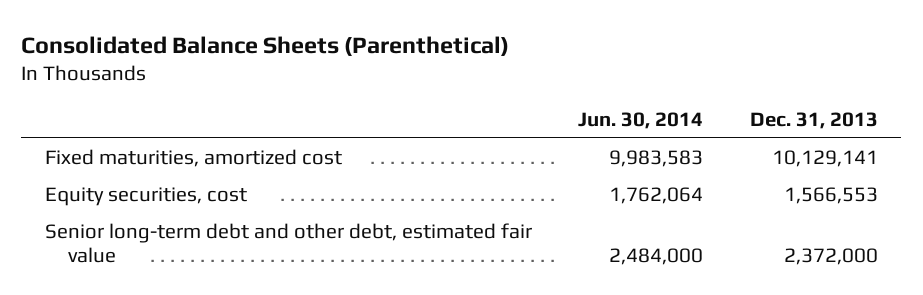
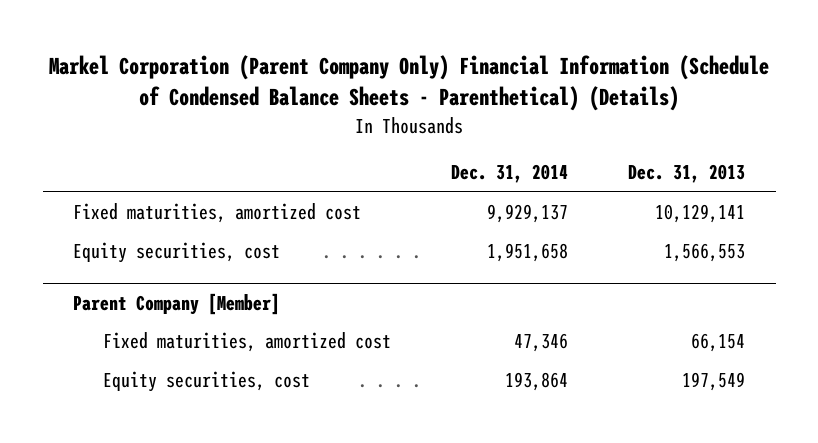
[21,35,510,56] Consolidated Balance Sheets (Parenthetical) -> [49,54,770,112] Markel Corporation (Parent Company Only) Financial Information (Schedule of Condensed Balance Sheets - Parenthetical) (Details)
[578,111,704,129] Jun. 30, 2014 -> none
none -> [451,164,569,184] Dec. 31, 2014
[44,223,532,263] Senior long-term debt and other debt, estimated fair value -> none
none -> [72,292,280,315] Parent Company [Member]
none -> [103,332,392,353] Fixed maturities, amortized cost
none -> [103,371,311,393] Equity securities, cost

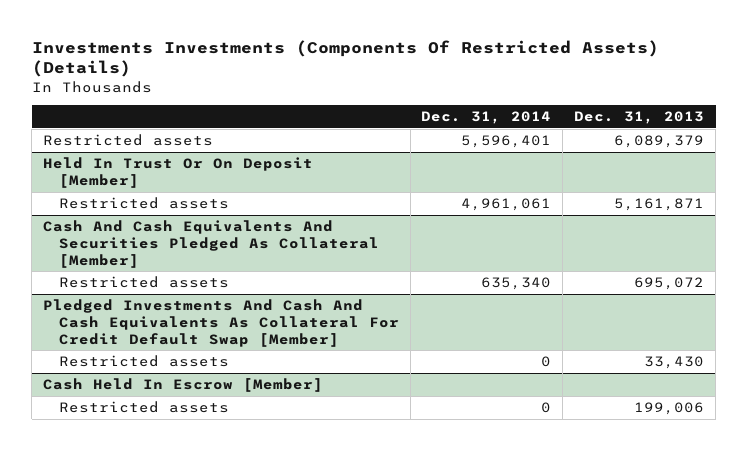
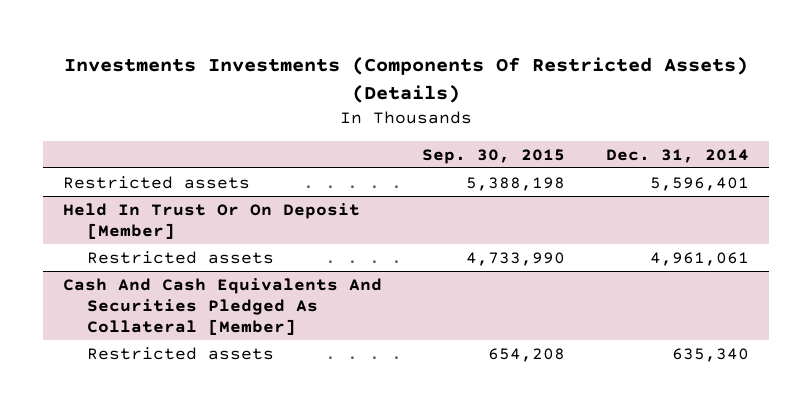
[574,111,705,125] Dec. 31, 2013 -> none
none -> [422,148,566,164] Sep. 30, 2015
[43,299,399,347] Pledged Investments And Cash And Cash Equivalents As Collateral For Credit Default Swap [Member] -> none
[58,355,229,368] Restricted assets -> none
[43,378,324,393] Cash Held In Escrow [Member] -> none
[58,401,229,414] Restricted assets -> none

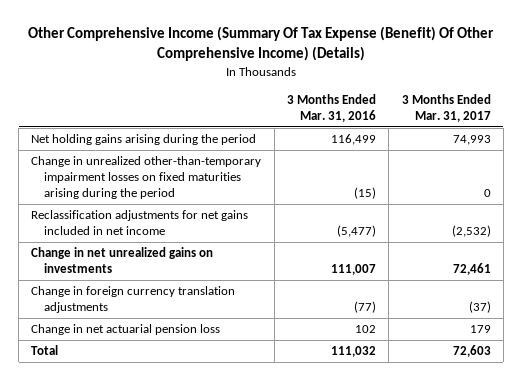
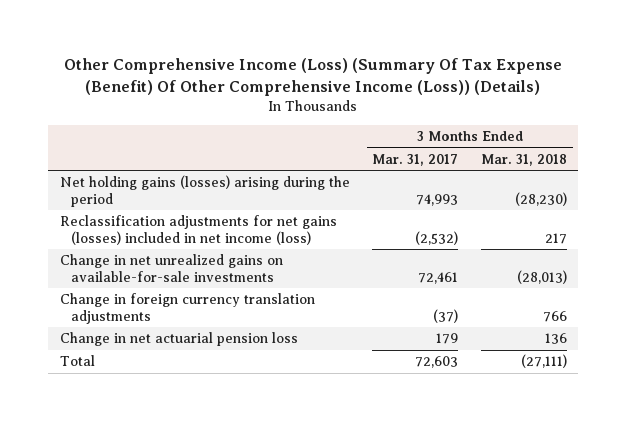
[27,26,494,62] Other Comprehensive Income (Summary Of Tax Expense (Benefit) Of Other Comprehensive Income) (Details) -> [64,58,563,96] Other Comprehensive Income (Loss) (Summary Of Tax Expense (Benefit) Of Other Comprehensive Income (Loss)) (Details)
[286,93,376,122] 3 Months Ended Mar. 31, 2016 -> none
none -> [480,153,567,166] Mar. 31, 2018
[31,156,262,200] Change in unrealized other-than-temporary impairment losses on fixed maturities arising during the period -> none
[31,134,257,146] Net holding gains arising during the period -> [59,175,350,207] Net holding gains (losses) arising during the period
[31,210,249,236] Reclassification adjustments for net gains included in net income -> [59,215,337,245] Reclassification adjustments for net gains (losses) included in net income (loss)
[31,247,214,274] Change in net unrealized gains on investments -> [59,254,283,282] Change in net unrealized gains on available-for-sale investments

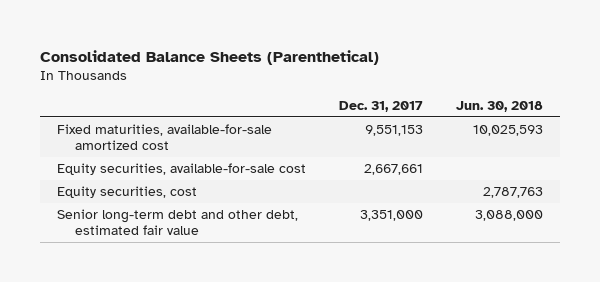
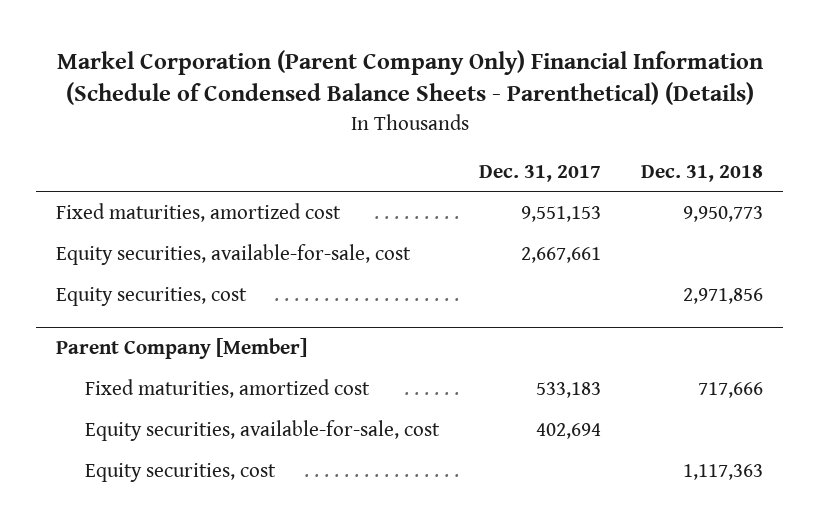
[40,49,380,65] Consolidated Balance Sheets (Parenthetical) -> [56,49,763,106] Markel Corporation (Parent Company Only) Financial Information (Schedule of Condensed Balance Sheets - Parenthetical) (Details)
[456,100,544,112] Jun. 30, 2018 -> none
none -> [641,164,764,182] Dec. 31, 2018
[56,124,272,151] Fixed maturities, available-for-sale amortized cost -> [56,202,342,222] Fixed maturities, amortized cost
[56,163,306,176] Equity securities, available-for-sale cost -> [56,243,412,265] Equity securities, available-for-sale, cost
[56,209,298,236] Senior long-term debt and other debt, estimated fair value -> none
none -> [56,338,308,360] Parent Company [Member]
none -> [84,378,370,398] Fixed maturities, amortized cost
none -> [84,419,440,441] Equity securities, available-for-sale, cost
none -> [84,462,276,482] Equity securities, cost

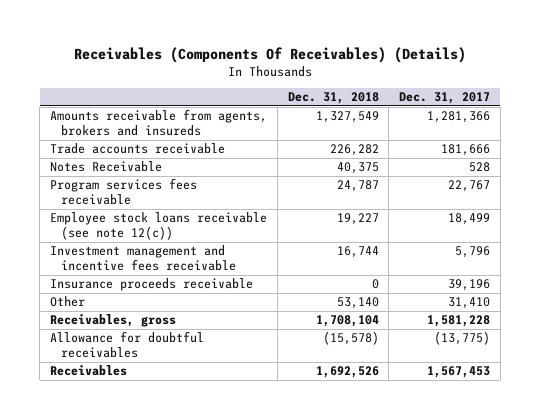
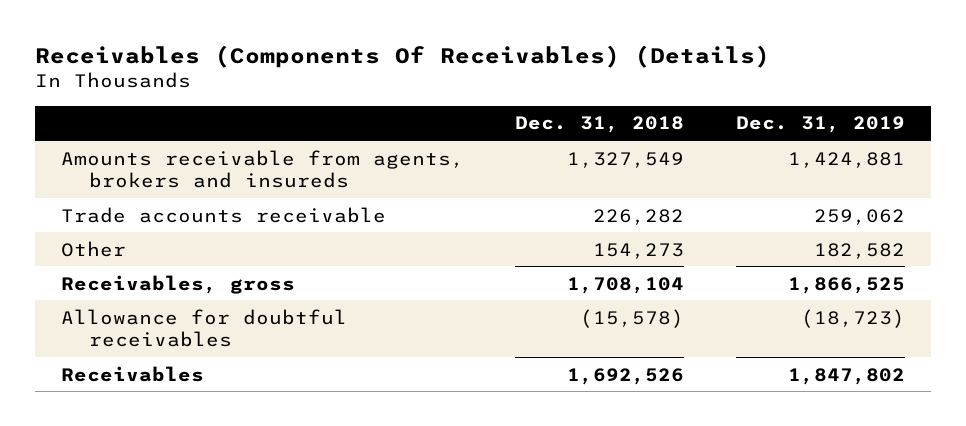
[399,92,491,105] Dec. 31, 2017 -> none
none -> [736,116,906,134] Dec. 31, 2019
[50,161,163,173] Notes Receivable -> none
[50,178,198,205] Program services fees receivable -> none
[50,212,268,240] Employee stock loans receivable (see note 12(c)) -> none
[50,245,237,271] Investment management and incentive fees receivable -> none
[50,278,254,292] Insurance proceeds receivable -> none
[336,297,379,310] 53,140 -> [593,242,685,259] 154,273

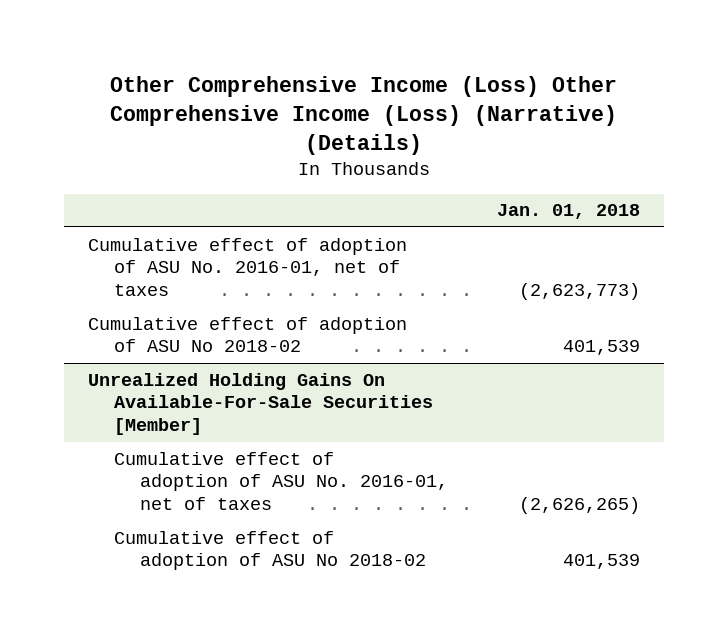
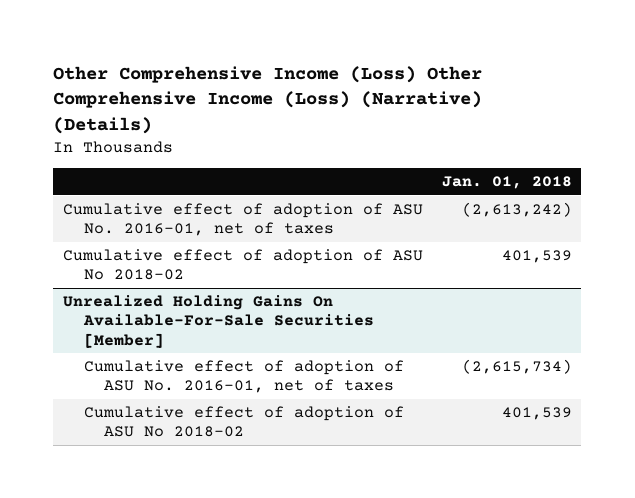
[518,283,640,301] (2,623,773) -> [461,201,572,217] (2,613,242)
[518,497,640,515] (2,626,265) -> [461,358,572,374] (2,615,734)

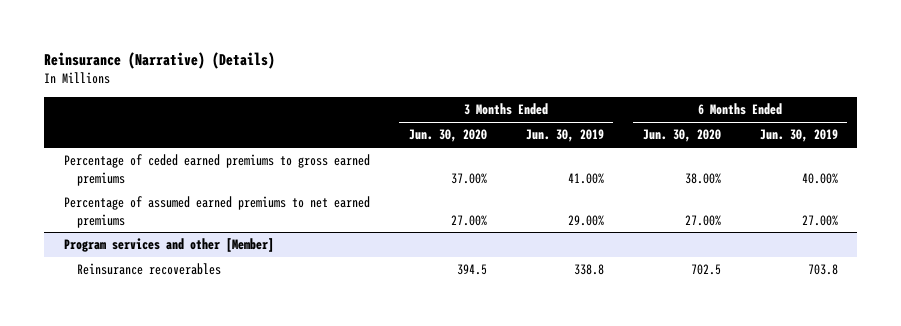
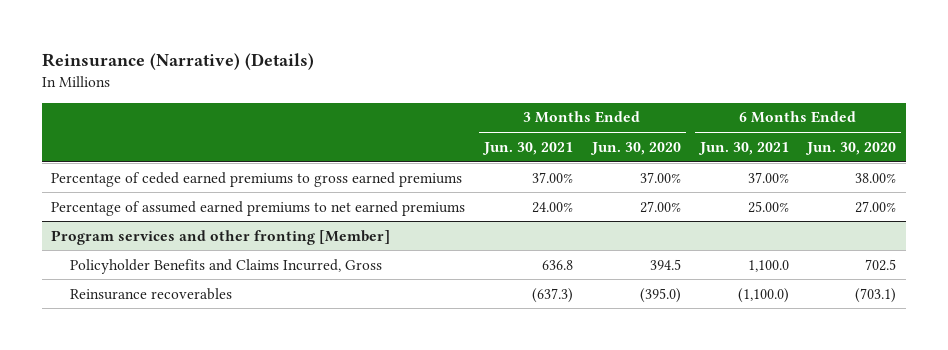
[525,129,604,143] Jun. 30, 2019 -> none
[759,129,838,143] Jun. 30, 2019 -> none
none -> [482,141,574,155] Jun. 30, 2021
none -> [697,141,789,155] Jun. 30, 2021
[63,238,274,253] Program services and other [Member] -> [51,229,391,245] Program services and other fronting [Member]
none -> [70,258,383,274] Policyholder Benefits and Claims Incurred, Gross
[456,264,487,276] 394.5 -> [639,287,681,303] (395.0)
[690,264,721,276] 702.5 -> [855,287,897,303] (703.1)

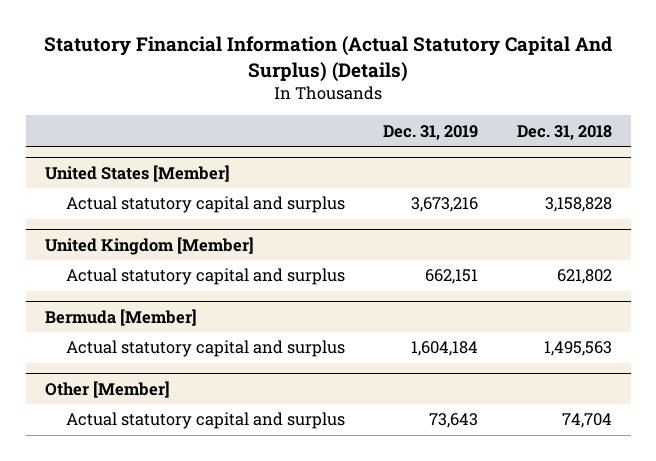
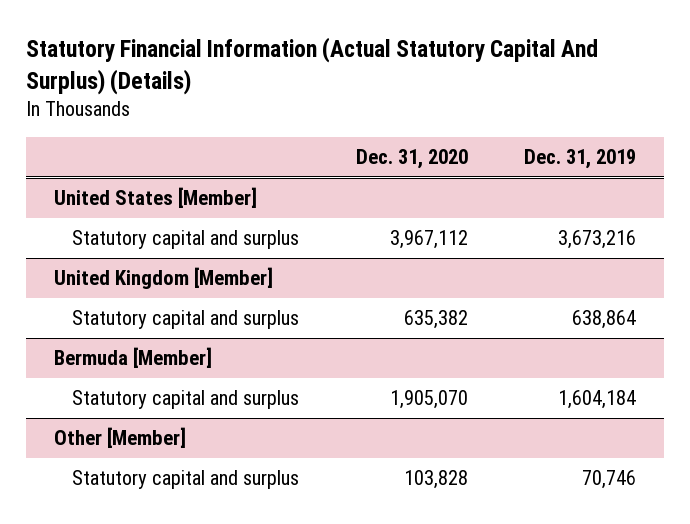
[516,124,612,140] Dec. 31, 2018 -> none
none -> [355,148,468,169] Dec. 31, 2020
[66,196,346,214] Actual statutory capital and surplus -> [72,230,300,250] Statutory capital and surplus
[66,268,346,286] Actual statutory capital and surplus -> [72,310,300,330] Statutory capital and surplus
[425,269,479,285] 662,151 -> [572,310,637,330] 638,864
[66,340,346,358] Actual statutory capital and surplus -> [72,390,300,410] Statutory capital and surplus
[66,412,346,430] Actual statutory capital and surplus -> [72,470,300,490] Statutory capital and surplus
[429,413,479,429] 73,643 -> [582,470,637,490] 70,746

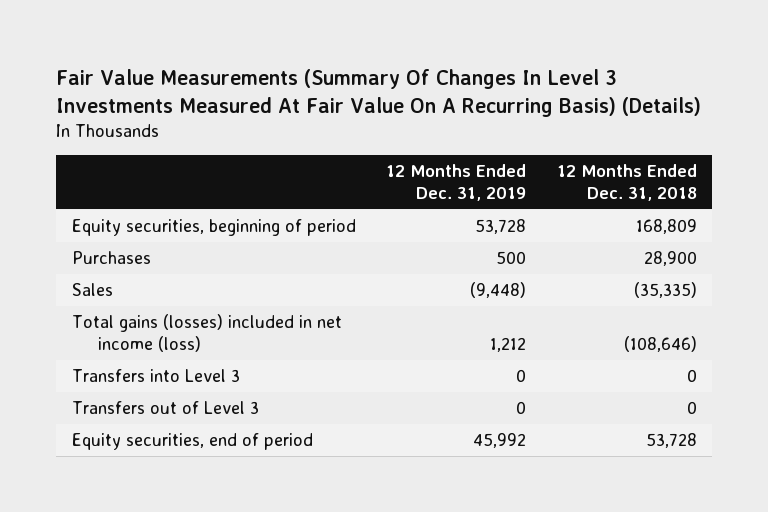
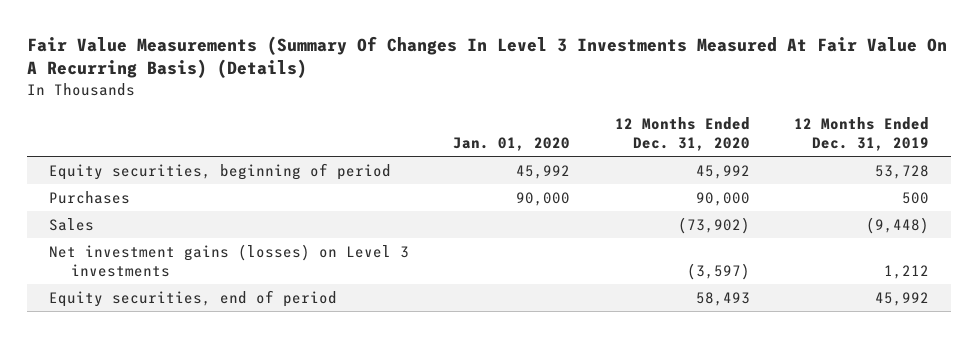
[556,164,697,202] 12 Months Ended Dec. 31, 2018 -> none
none -> [453,137,571,152] Jan. 01, 2020
none -> [614,116,750,152] 12 Months Ended Dec. 31, 2020
[71,368,240,382] Transfers into Level 3 -> none
[71,400,259,414] Transfers out of Level 3 -> none
[71,313,342,352] Total gains (losses) included in net income (loss) -> [49,243,410,278] Net investment gains (losses) on Level 3 investments

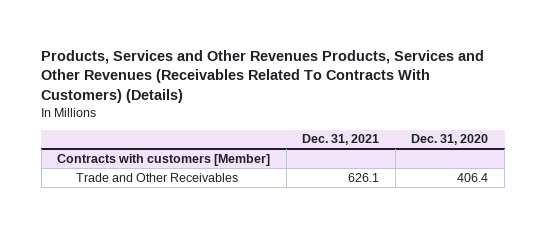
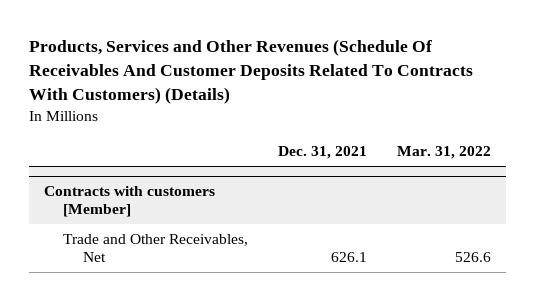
[41,49,485,103] Products, Services and Other Revenues Products, Services and Other Revenues (Receivables Related To Contracts With Customers) (Details) -> [28,39,473,105] Products, Services and Other Revenues (Schedule Of Receivables And Customer Deposits Related To Contracts With Customers) (Details)
[411,134,489,146] Dec. 31, 2020 -> none
none -> [397,146,492,160] Mar. 31, 2022
[76,172,239,182] Trade and Other Receivables -> [63,234,249,263] Trade and Other Receivables, Net

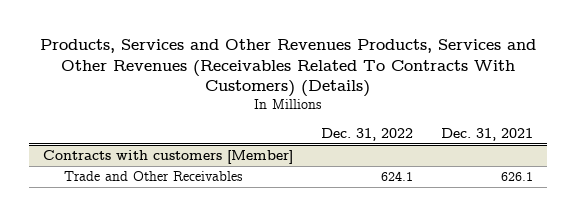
[28,39,473,105] Products, Services and Other Revenues (Schedule Of Receivables And Customer Deposits Related To Contracts With Customers) (Details) -> [39,38,536,98] Products, Services and Other Revenues Products, Services and Other Revenues (Receivables Related To Contracts With Customers) (Details)
[397,146,492,160] Mar. 31, 2022 -> none
none -> [320,127,413,141] Dec. 31, 2022
[63,234,249,263] Trade and Other Receivables, Net -> [64,171,244,182] Trade and Other Receivables

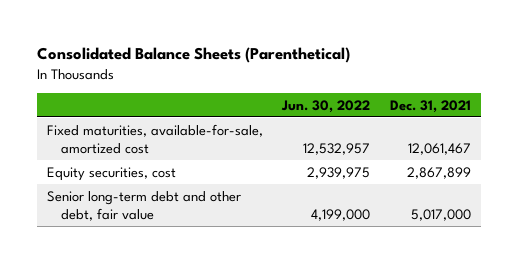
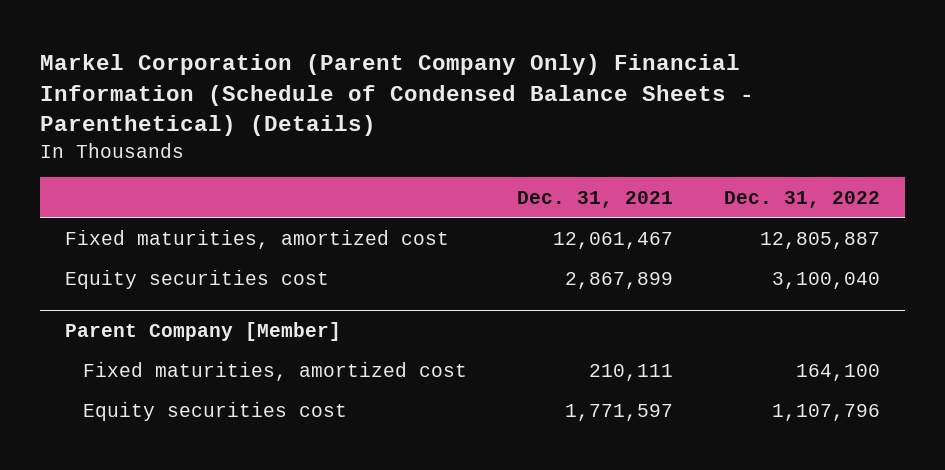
[36,47,350,64] Consolidated Balance Sheets (Parenthetical) -> [39,54,754,137] Markel Corporation (Parent Company Only) Financial Information (Schedule of Condensed Balance Sheets - Parenthetical) (Details)
[281,100,371,114] Jun. 30, 2022 -> none
none -> [724,190,881,208] Dec. 31, 2022
[46,190,241,222] Senior long-term debt and other debt, fair value -> none
[46,123,263,155] Fixed maturities, available-for-sale, amortized cost -> [64,229,449,249] Fixed maturities, amortized cost
[46,166,176,181] Equity securities, cost -> [64,269,329,289] Equity securities cost
none -> [64,321,341,341] Parent Company [Member]
none -> [82,361,467,381] Fixed maturities, amortized cost
none -> [82,401,347,421] Equity securities cost

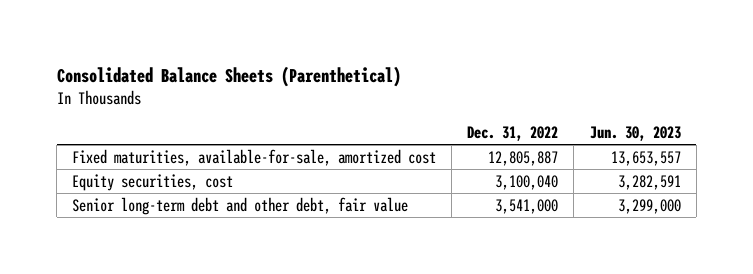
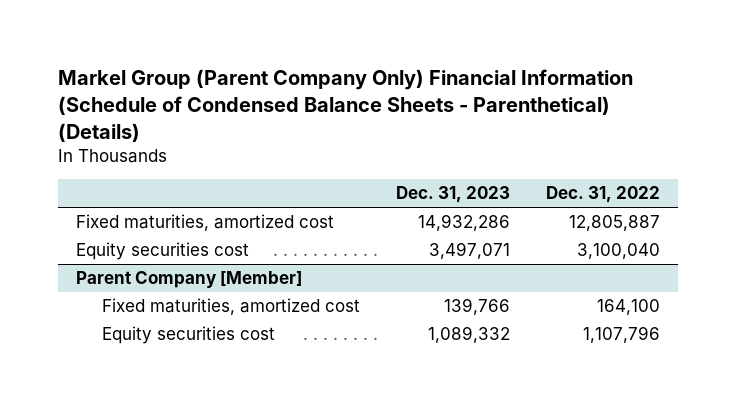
[56,66,401,88] Consolidated Balance Sheets (Parenthetical) -> [58,69,634,142] Markel Group (Parent Company Only) Financial Information (Schedule of Condensed Balance Sheets - Parenthetical) (Details)
[589,126,681,142] Jun. 30, 2023 -> none
none -> [396,186,511,204] Dec. 31, 2023
[72,196,409,215] Senior long-term debt and other debt, fair value -> none
[72,148,437,166] Fixed maturities, available-for-sale, amortized cost -> [76,214,335,232] Fixed maturities, amortized cost
[72,173,234,191] Equity securities, cost -> [76,242,250,261] Equity securities cost
none -> [76,271,303,289] Parent Company [Member]
none -> [102,298,361,316] Fixed maturities, amortized cost
none -> [102,326,276,345] Equity securities cost

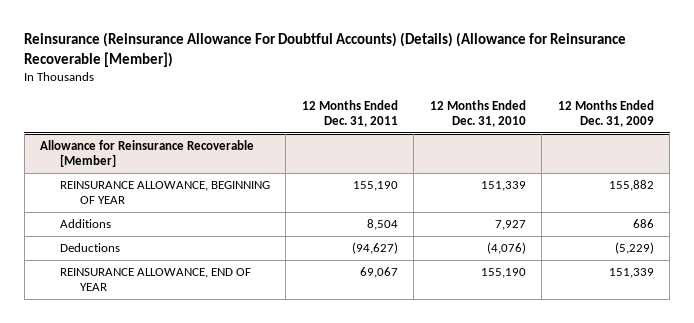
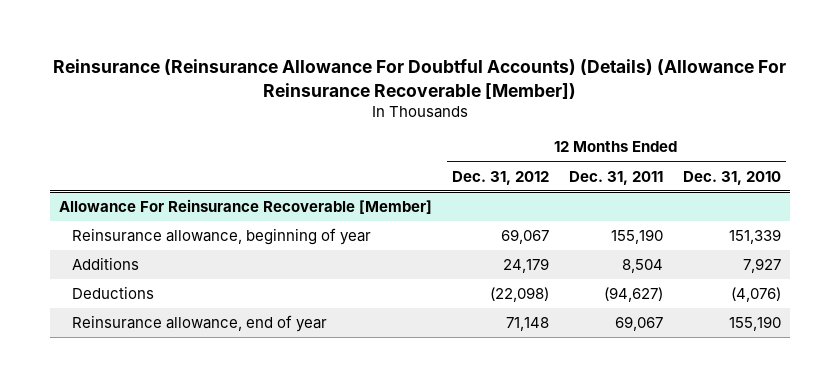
[24,32,627,68] Reinsurance (Reinsurance Allowance For Doubtful Accounts) (Details) (Allowance for Reinsurance Recoverable [Member]) -> [53,59,787,99] Reinsurance (Reinsurance Allowance For Doubtful Accounts) (Details) (Allowance For Reinsurance Recoverable [Member])
[557,100,654,128] 12 Months Ended Dec. 31, 2009 -> none
none -> [452,170,550,185] Dec. 31, 2012
[40,140,255,167] Allowance for Reinsurance Recoverable [Member] -> [59,199,433,215] Allowance For Reinsurance Recoverable [Member]
[59,181,270,204] REINSURANCE ALLOWANCE, BEGINNING OF YEAR -> [71,228,371,246] Reinsurance allowance, beginning of year
[59,268,251,291] REINSURANCE ALLOWANCE, END OF YEAR -> [71,315,327,333] Reinsurance allowance, end of year

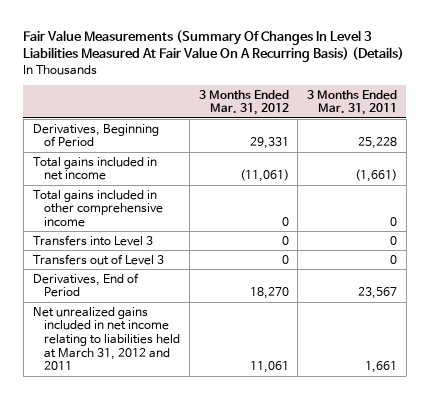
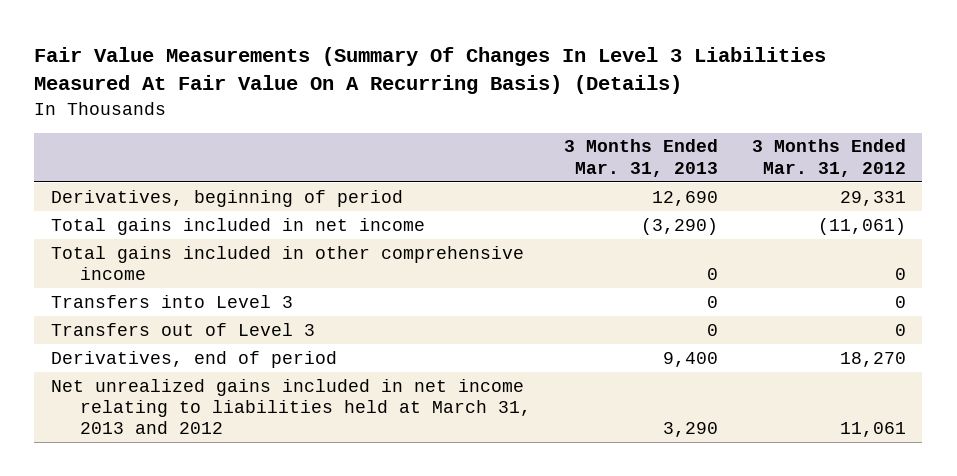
[307,89,398,116] 3 Months Ended Mar. 31, 2011 -> none
none -> [564,139,719,177] 3 Months Ended Mar. 31, 2013
[32,123,159,148] Derivatives, Beginning of Period -> [51,189,404,207] Derivatives, beginning of period
[32,272,139,298] Derivatives, End of Period -> [51,350,338,368] Derivatives, end of period
[32,306,181,371] Net unrealized gains included in net income relating to liabilities held at March 31, 2012 and 2011 -> [51,378,531,435] Net unrealized gains included in net income relating to liabilities held at March 31, 2013 and 2012

